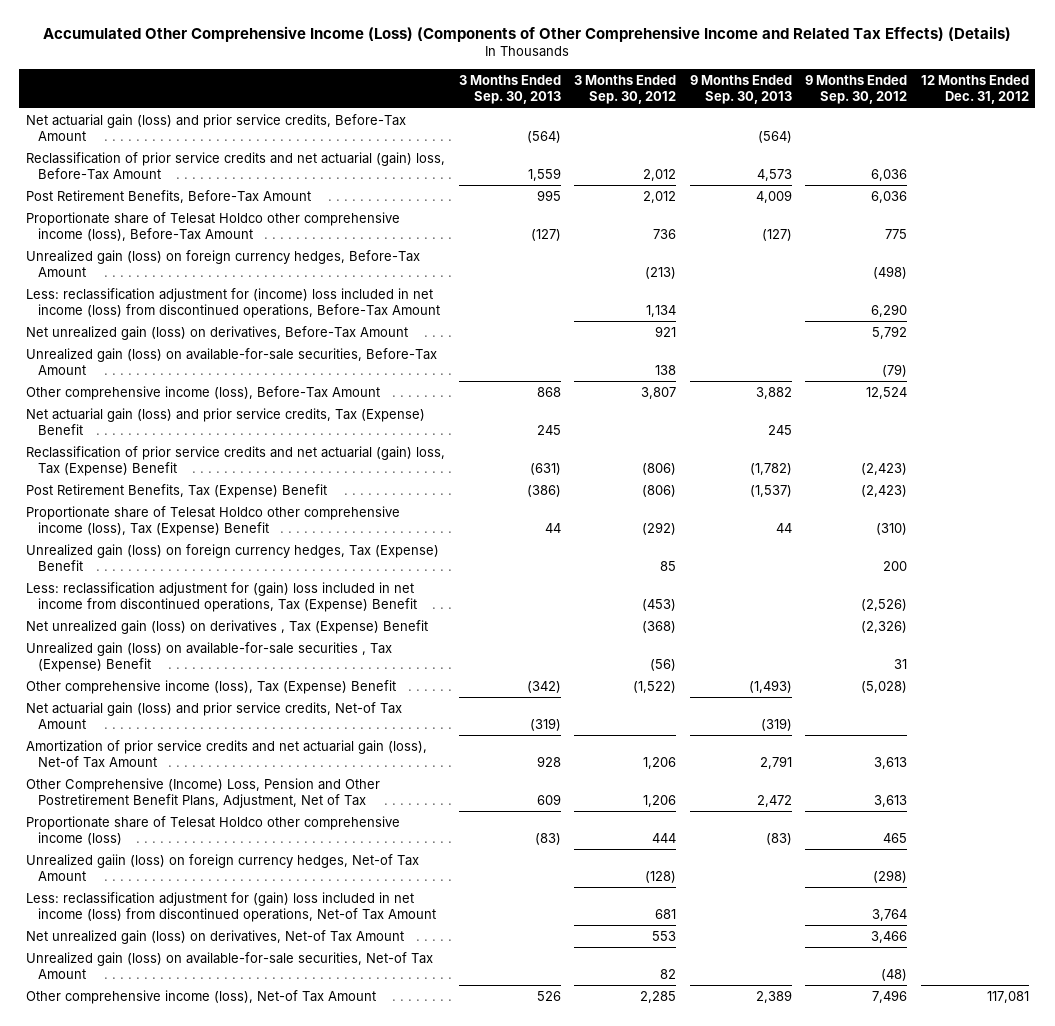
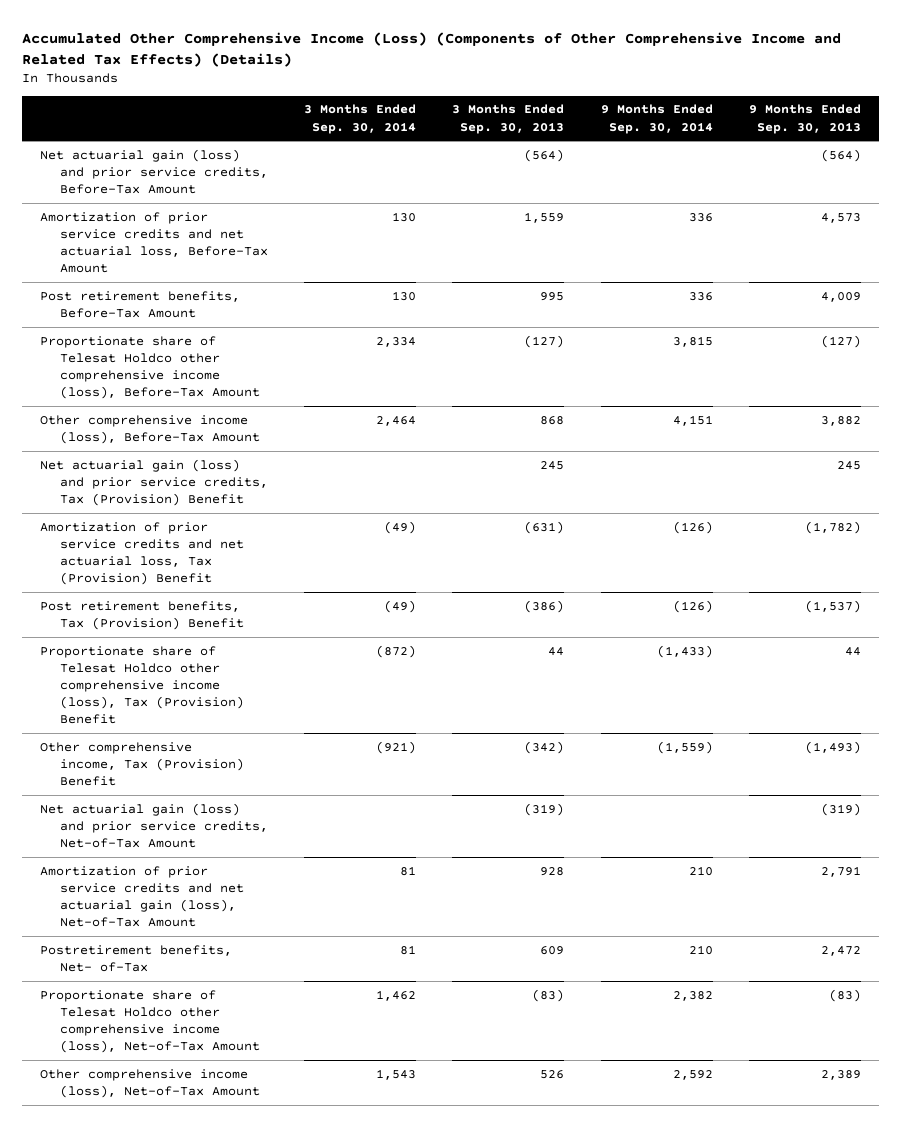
[574,74,677,105] 3 Months Ended Sep. 30, 2012 -> none
[805,74,908,105] 9 Months Ended Sep. 30, 2012 -> none
[920,74,1029,105] 12 Months Ended Dec. 31, 2012 -> none
none -> [303,104,416,134] 3 Months Ended Sep. 30, 2014
none -> [600,104,713,134] 9 Months Ended Sep. 30, 2014
[25,151,445,181] Reclassification of prior service credits and net actuarial (gain) loss, Before-Tax Amount -> [39,211,268,274] Amortization of prior service credits and net actuarial loss, Before-Tax Amount
[25,189,311,203] Post Retirement Benefits, Before-Tax Amount -> [39,290,240,318] Post retirement benefits, Before-Tax Amount
[25,249,420,278] Unrealized gain (loss) on foreign currency hedges, Before-Tax Amount -> none
[25,287,440,319] Less: reclassification adjustment for (income) loss included in net income (loss) from discontinued operations, Before-Tax Amount -> none
[25,325,408,340] Net unrealized gain (loss) on derivatives, Before-Tax Amount -> none
[25,347,437,376] Unrealized gain (loss) on available-for-sale securities, Before-Tax Amount -> none
[25,543,439,572] Unrealized gain (loss) on foreign currency hedges, Tax (Expense) Benefit -> none
[25,581,417,613] Less: reclassification adjustment for (gain) loss included in net income from discontinued operations, Tax (Expense) Benefit -> none
[25,619,428,634] Net unrealized gain (loss) on derivatives , Tax (Expense) Benefit -> none
[25,641,392,673] Unrealized gain (loss) on available-for-sale securities , Tax (Expense) Benefit -> none
[25,853,419,882] Unrealized gaiin (loss) on foreign currency hedges, Net-of Tax Amount -> none
[25,891,436,923] Less: reclassification adjustment for (gain) loss included in net income (loss) from discontinued operations, Net-of Tax Amount -> none
[25,929,404,944] Net unrealized gain (loss) on derivatives, Net-of Tax Amount -> none
[25,951,433,980] Unrealized gain (loss) on available-for-sale securities, Net-of Tax Amount -> none
[25,407,425,436] Net actuarial gain (loss) and prior service credits, Tax (Expense) Benefit -> [39,458,268,507] Net actuarial gain (loss) and prior service credits, Tax (Provision) Benefit
[25,445,445,477] Reclassification of prior service credits and net actuarial (gain) loss, Tax (Expense) Benefit -> [39,521,244,586] Amortization of prior service credits and net actuarial loss, Tax (Provision) Benefit
[25,483,327,498] Post Retirement Benefits, Tax (Expense) Benefit -> [39,600,244,630] Post retirement benefits, Tax (Provision) Benefit
[25,505,400,537] Proportionate share of Telesat Holdco other comprehensive income (loss), Tax (Expense) Benefit -> [39,645,244,725] Proportionate share of Telesat Holdco other comprehensive income (loss), Tax (Provision) Benefit
[25,679,396,694] Other comprehensive income (loss), Tax (Expense) Benefit -> [39,741,244,787] Other comprehensive income, Tax (Provision) Benefit
[25,701,402,730] Net actuarial gain (loss) and prior service credits, Net-of Tax Amount -> [39,802,268,849] Net actuarial gain (loss) and prior service credits, Net-of-Tax Amount
[25,739,427,769] Amortization of prior service credits and net actuarial gain (loss), Net-of Tax Amount -> [39,865,244,928] Amortization of prior service credits and net actuarial gain (loss), Net-of-Tax Amount
[25,777,380,809] Other Comprehensive (Income) Loss, Pension and Other Postretirement Benefit Plans, Adjustment, Net of Tax -> [39,944,232,972] Postretirement benefits, Net- of-Tax
[25,815,400,846] Proportionate share of Telesat Holdco other comprehensive income (loss) -> [39,989,260,1054] Proportionate share of Telesat Holdco other comprehensive income (loss), Net-of-Tax Amount
[25,989,376,1004] Other comprehensive income (loss), Net-of Tax Amount -> [39,1068,260,1098] Other comprehensive income (loss), Net-of-Tax Amount

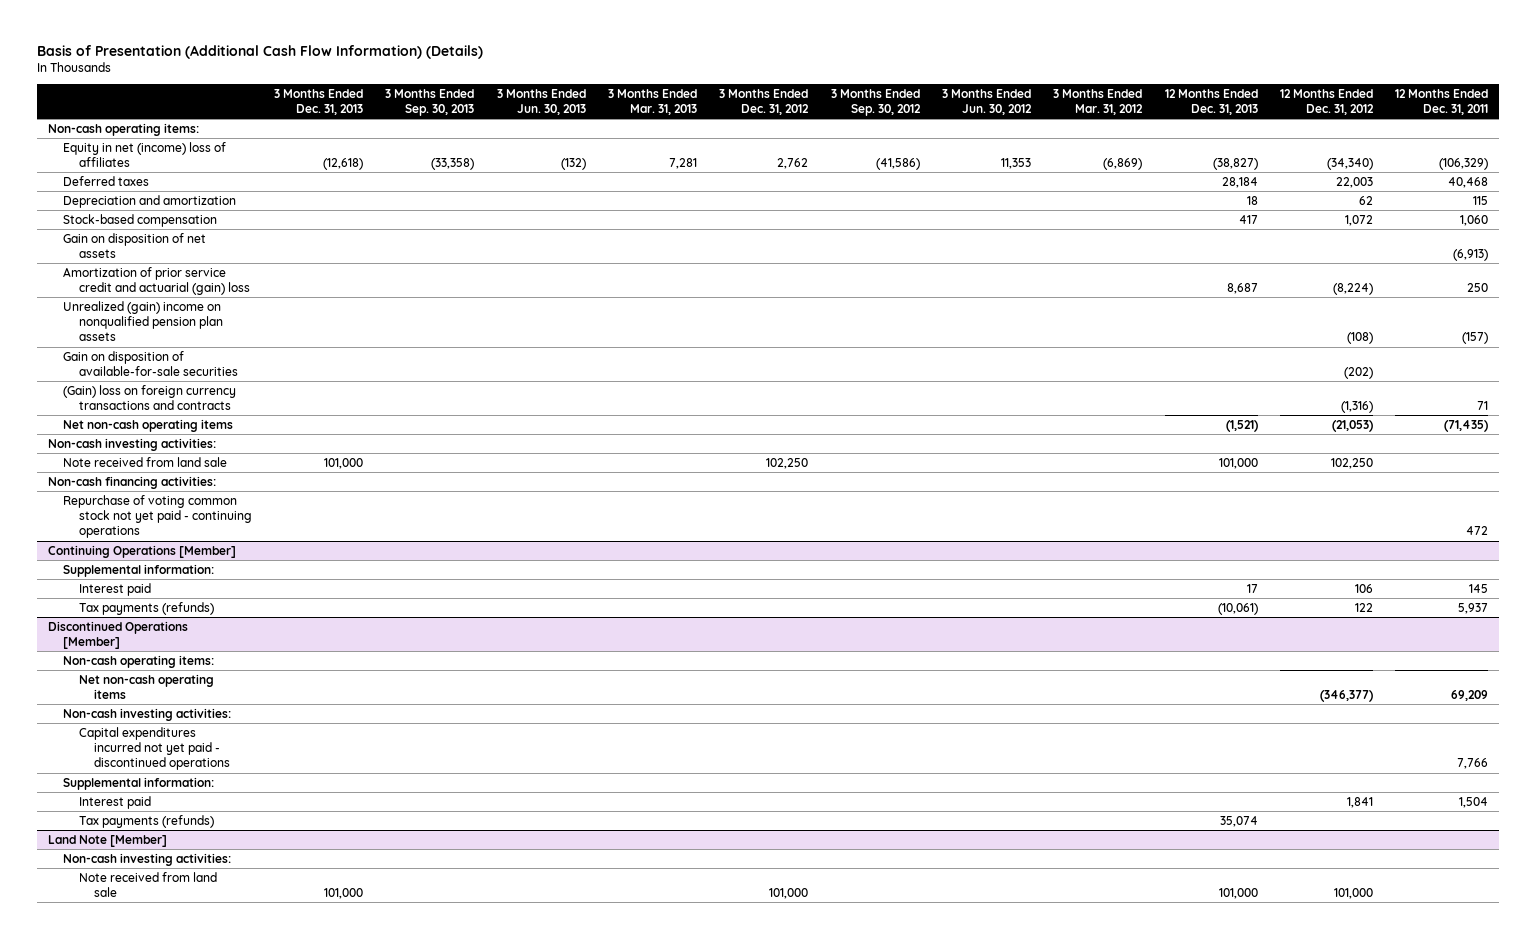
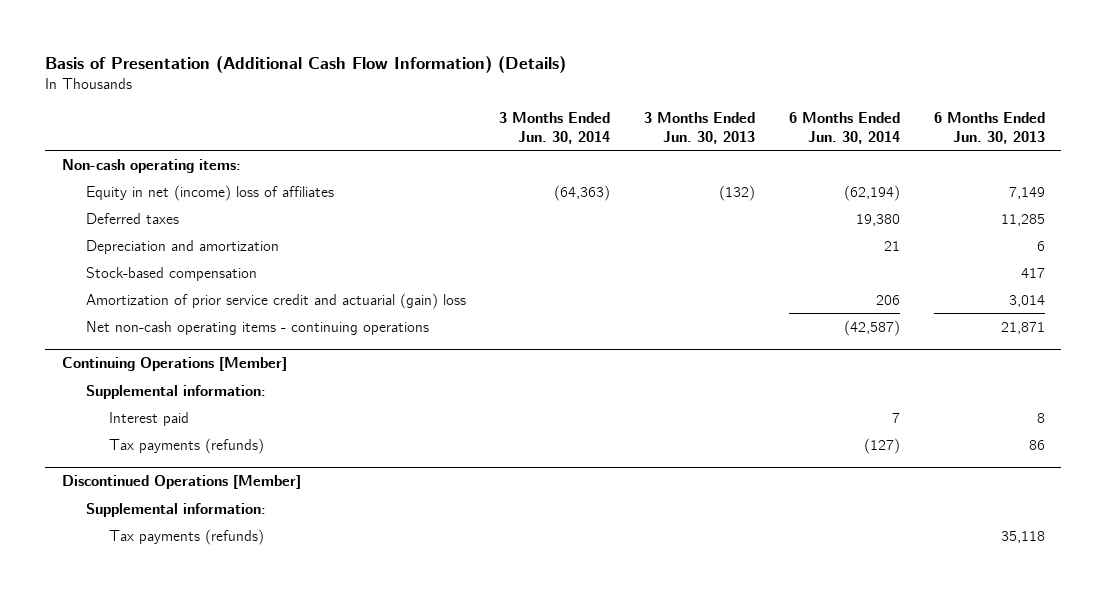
[274,88,364,116] 3 Months Ended Dec. 31, 2013 -> none
[385,88,475,117] 3 Months Ended Sep. 30, 2013 -> none
[608,88,698,116] 3 Months Ended Mar. 31, 2013 -> none
[719,88,810,116] 3 Months Ended Dec. 31, 2012 -> none
[830,88,921,117] 3 Months Ended Sep. 30, 2012 -> none
[942,88,1033,116] 3 Months Ended Jun. 30, 2012 -> none
[1053,88,1144,116] 3 Months Ended Mar. 31, 2012 -> none
[1164,88,1258,116] 12 Months Ended Dec. 31, 2013 -> none
[1280,88,1375,116] 12 Months Ended Dec. 31, 2012 -> none
[1395,88,1489,116] 12 Months Ended Dec. 31, 2011 -> none
none -> [499,111,611,144] 3 Months Ended Jun. 30, 2014
none -> [788,111,900,144] 6 Months Ended Jun. 30, 2014
none -> [933,111,1045,144] 6 Months Ended Jun. 30, 2013
[63,232,207,259] Gain on disposition of net assets -> none
[63,300,223,342] Unrealized (gain) income on nonqualified pension plan assets -> none
[63,350,238,377] Gain on disposition of available-for-sale securities -> none
[63,384,237,411] (Gain) loss on foreign currency transactions and contracts -> none
[47,437,216,451] Non-cash investing activities: -> none
[63,456,228,467] Note received from land sale -> none
[47,475,216,489] Non-cash financing activities: -> none
[63,494,252,539] Repurchase of voting common stock not yet paid - continuing operations -> none
[63,418,234,432] Net non-cash operating items -> [85,320,429,335] Net non-cash operating items - continuing operations
[63,654,215,668] Non-cash operating items: -> none
[78,673,214,700] Net non-cash operating items -> none
[63,707,232,721] Non-cash investing activities: -> none
[78,726,231,771] Capital expenditures incurred not yet paid - discontinued operations -> none
[78,795,151,809] Interest paid -> none
[47,834,167,847] Land Note [Member] -> none
[63,852,232,866] Non-cash investing activities: -> none
[78,871,217,898] Note received from land sale -> none

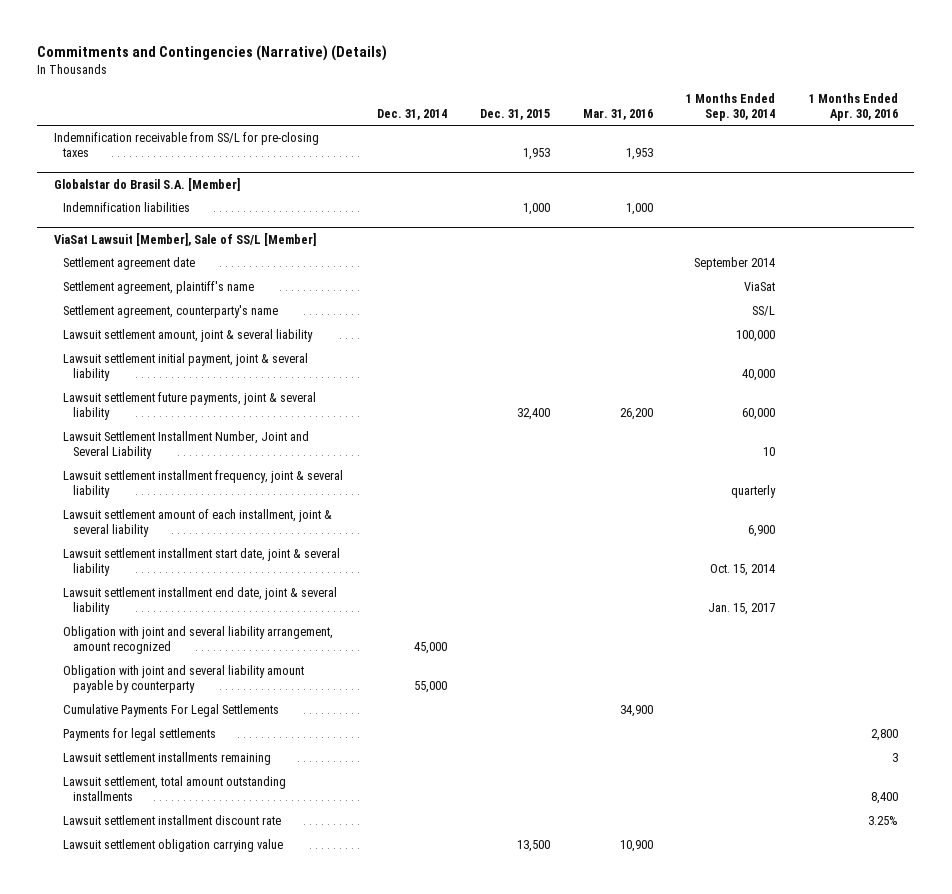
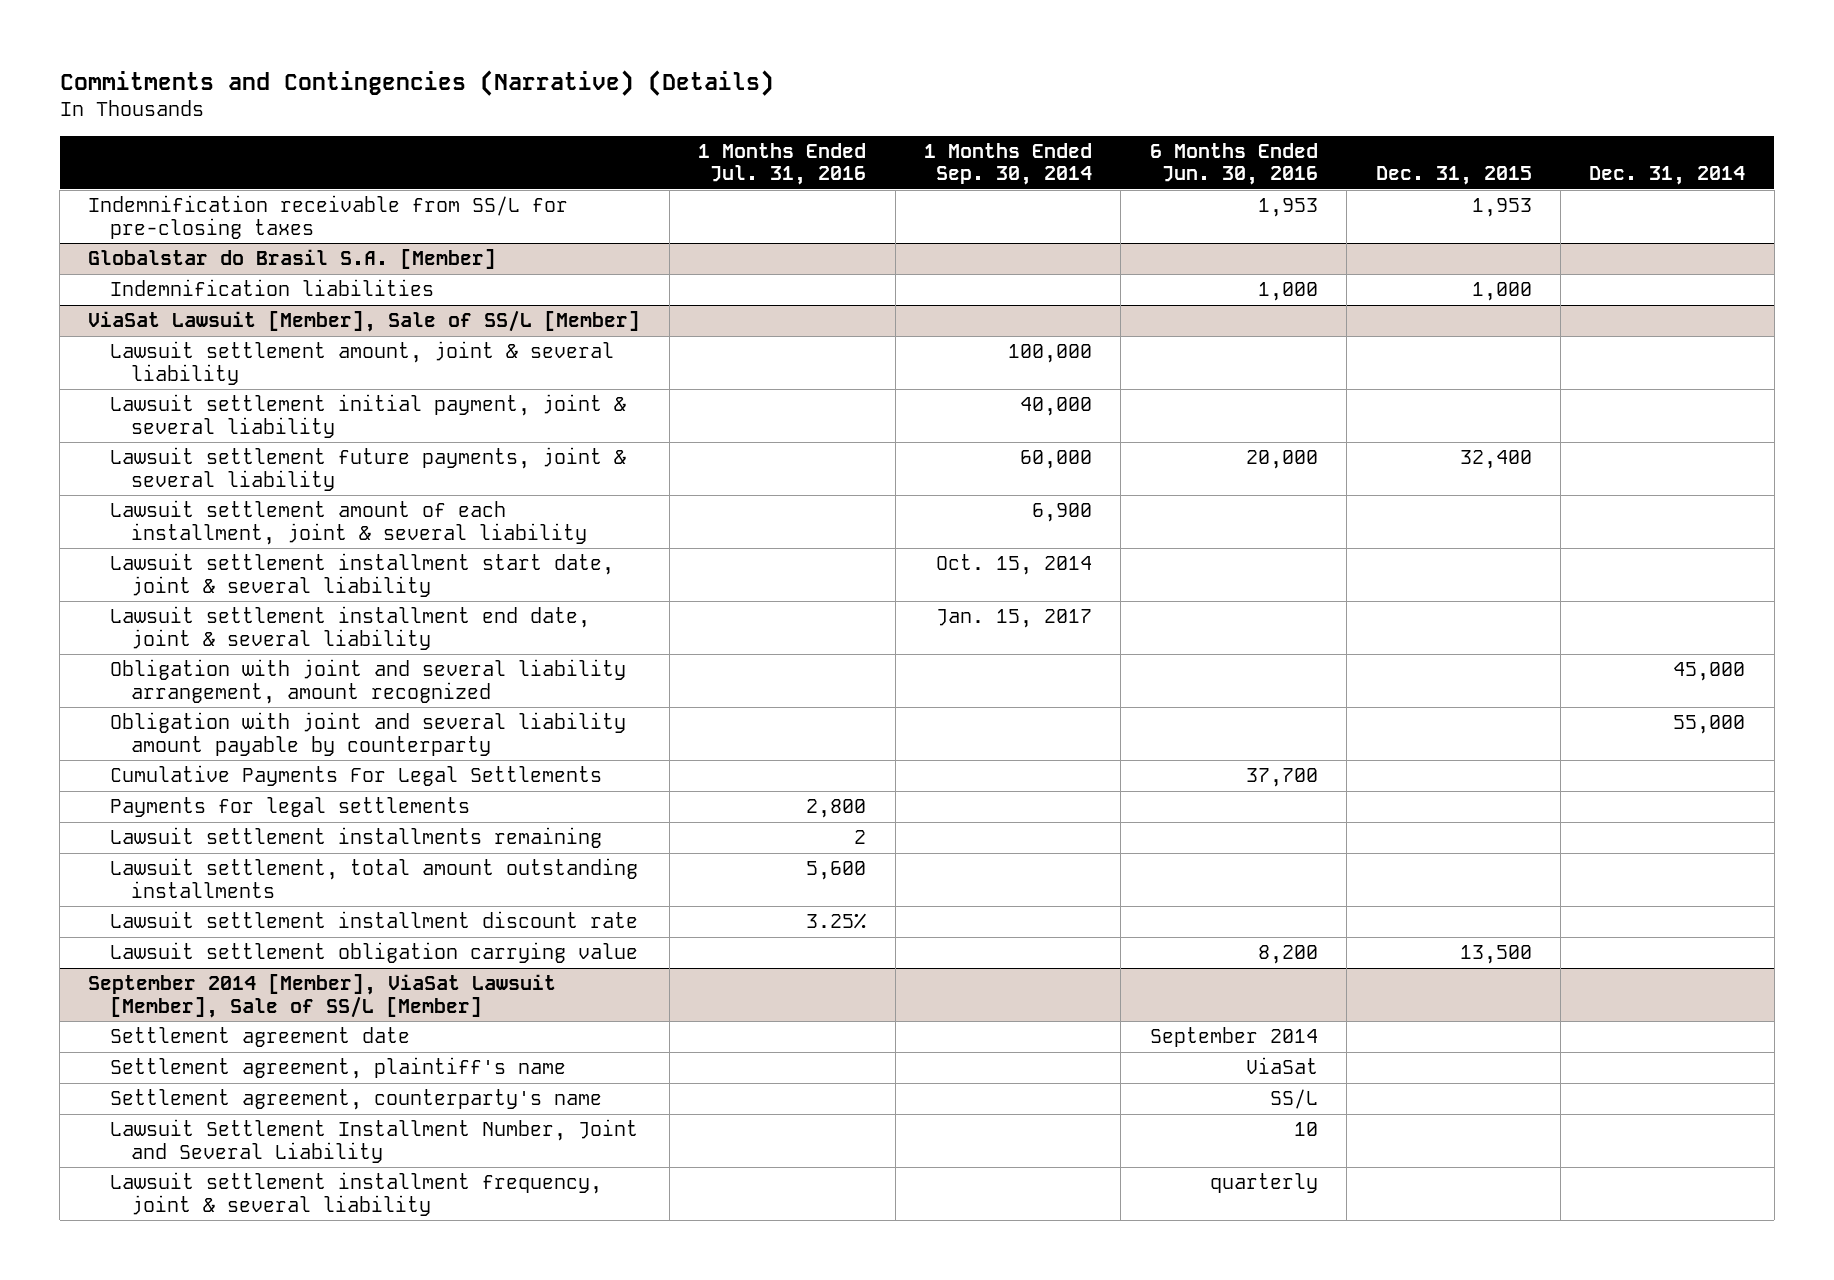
[583,108,654,120] Mar. 31, 2016 -> none
[808,92,898,121] 1 Months Ended Apr. 30, 2016 -> none
none -> [698,142,867,186] 1 Months Ended Jul. 31, 2016
none -> [1149,142,1318,186] 6 Months Ended Jun. 30, 2016
[63,257,196,271] Settlement agreement date -> none
[63,281,255,295] Settlement agreement, plaintiff's name -> none
[63,305,279,319] Settlement agreement, counterparty's name -> none
[63,431,310,460] Lawsuit Settlement Installment Number, Joint and Several Liability -> none
[63,470,344,499] Lawsuit settlement installment frequency, joint & several liability -> none
none -> [88,974,557,1018] September 2014 [Member], ViaSat Lawsuit [Member], Sale of SS/L [Member]
none -> [109,1027,410,1048] Settlement agreement date
none -> [109,1057,566,1080] Settlement agreement, plaintiff's name
none -> [109,1089,602,1111] Settlement agreement, counterparty's name
none -> [109,1119,638,1163] Lawsuit Settlement Installment Number, Joint and Several Liability
none -> [109,1172,602,1216] Lawsuit settlement installment frequency, joint & several liability

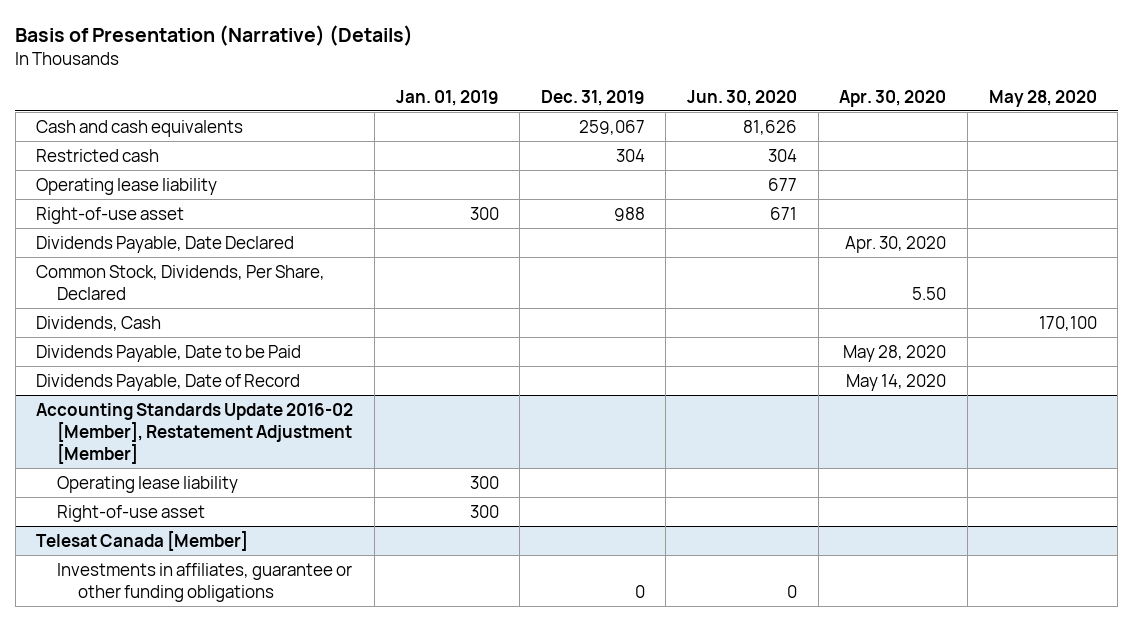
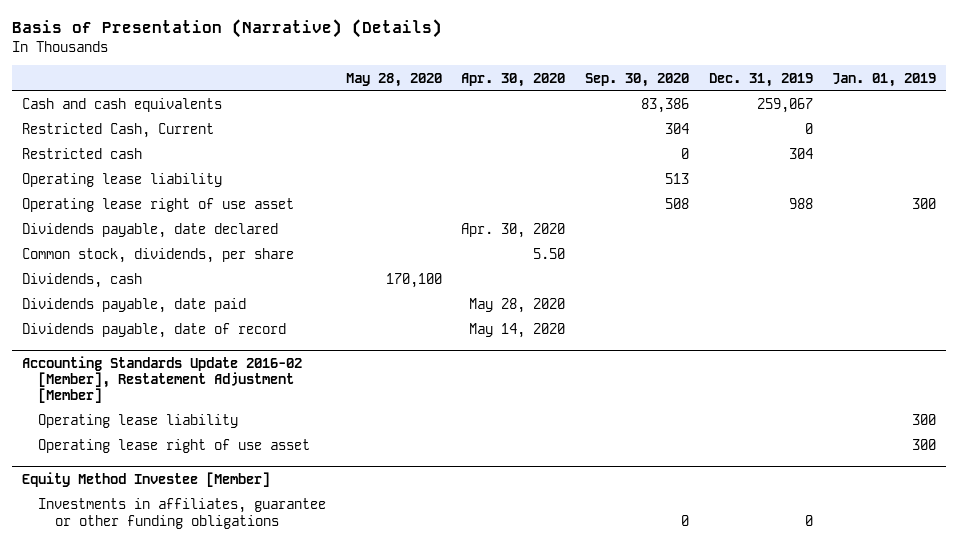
[687,89,798,106] Jun. 30, 2020 -> none
none -> [585,72,690,87] Sep. 30, 2020
none -> [22,123,215,139] Restricted Cash, Current
[36,206,185,224] Right-of-use asset -> [22,198,295,213] Operating lease right of use asset
[36,235,295,253] Dividends Payable, Date Declared -> [22,223,279,239] Dividends payable, date declared
[36,264,326,300] Common Stock, Dividends, Per Share, Declared -> [22,248,295,264] Common stock, dividends, per share
[36,315,162,331] Dividends, Cash -> [22,273,143,289] Dividends, cash
[36,344,302,362] Dividends Payable, Date to be Paid -> [22,298,247,314] Dividends payable, date paid
[36,373,301,391] Dividends Payable, Date of Record -> [22,323,287,339] Dividends payable, date of record
[36,530,249,551] Telesat Canada [Member] -> none
[57,562,353,602] Investments in affiliates, guarantee or other funding obligations -> none
[57,504,206,522] Right-of-use asset -> [38,439,311,454] Operating lease right of use asset
none -> [22,471,271,487] Equity Method Investee [Member]
none -> [38,498,327,529] Investments in affiliates, guarantee or other funding obligations

